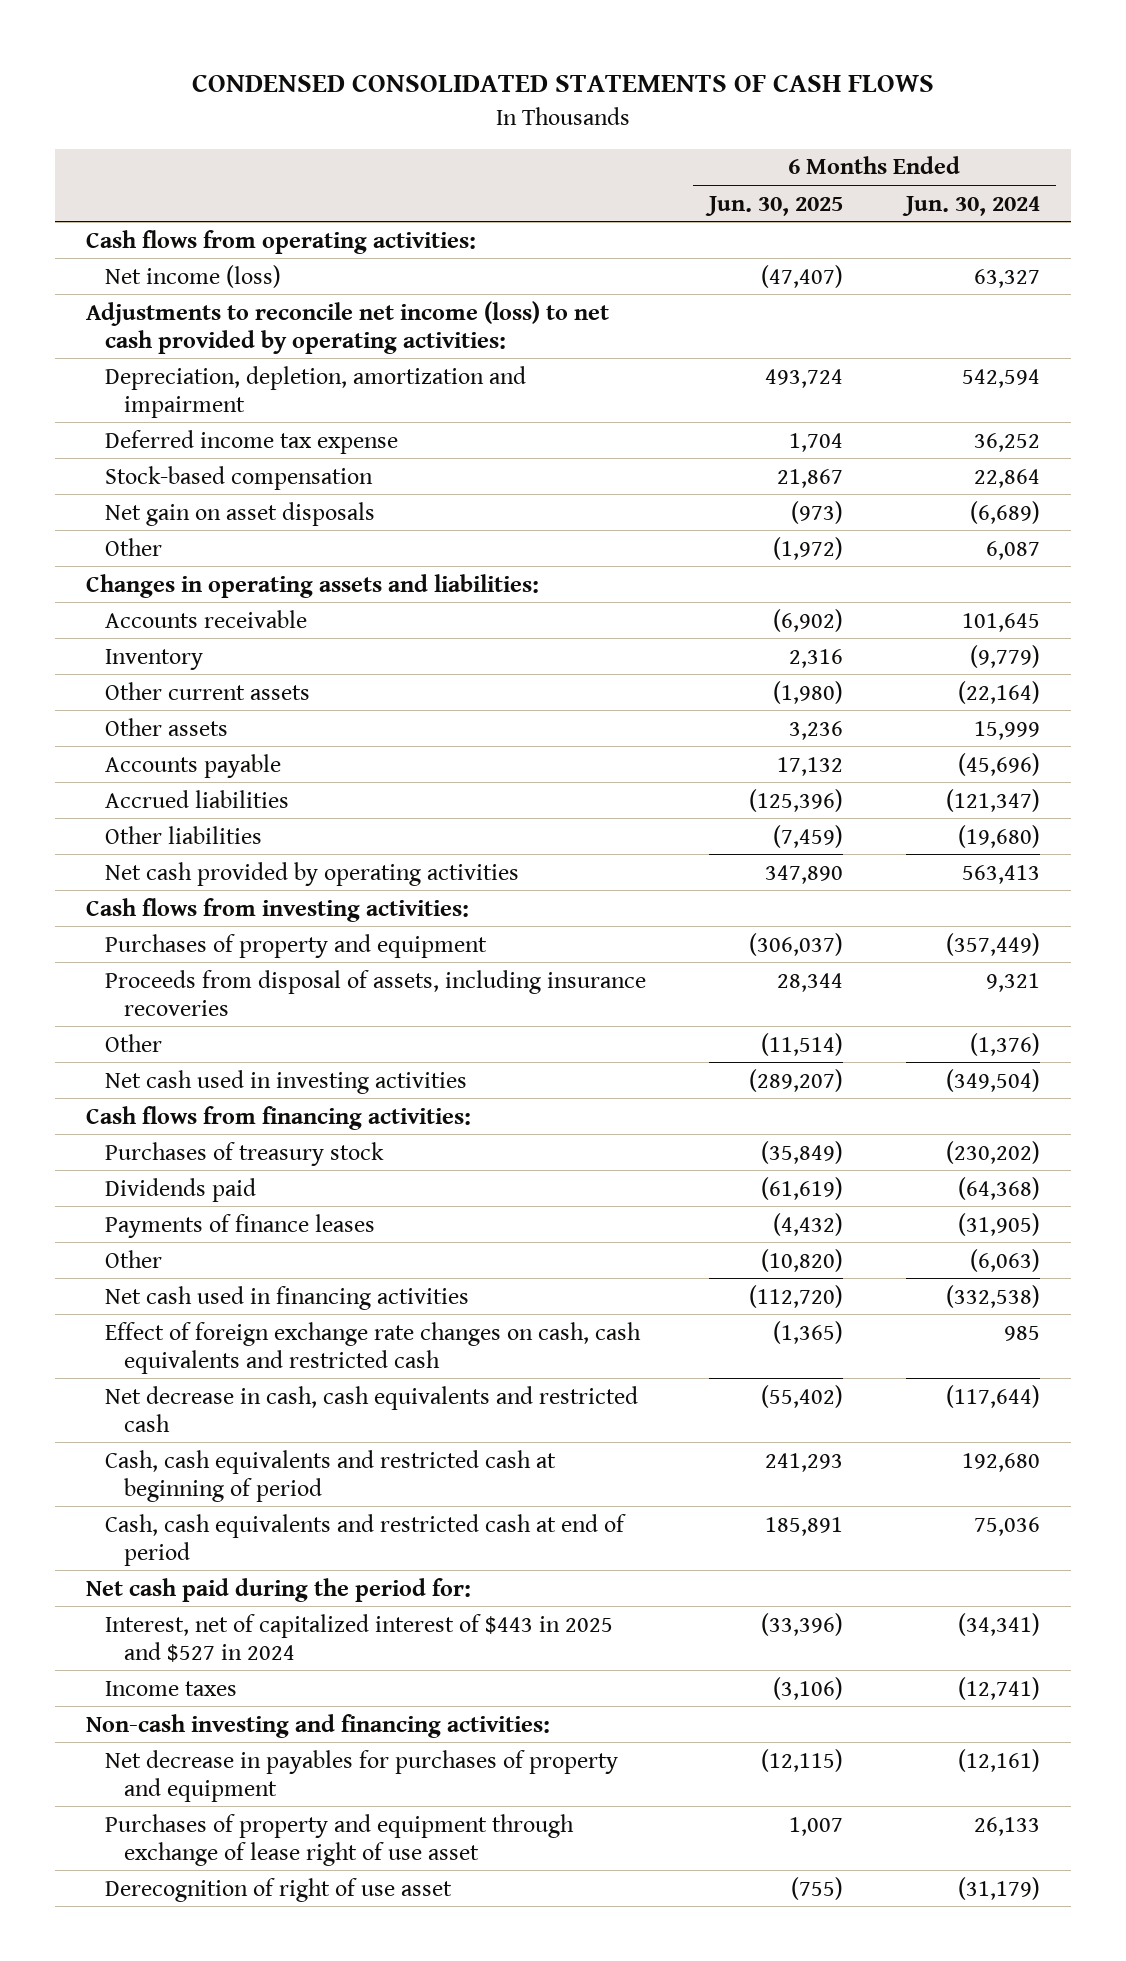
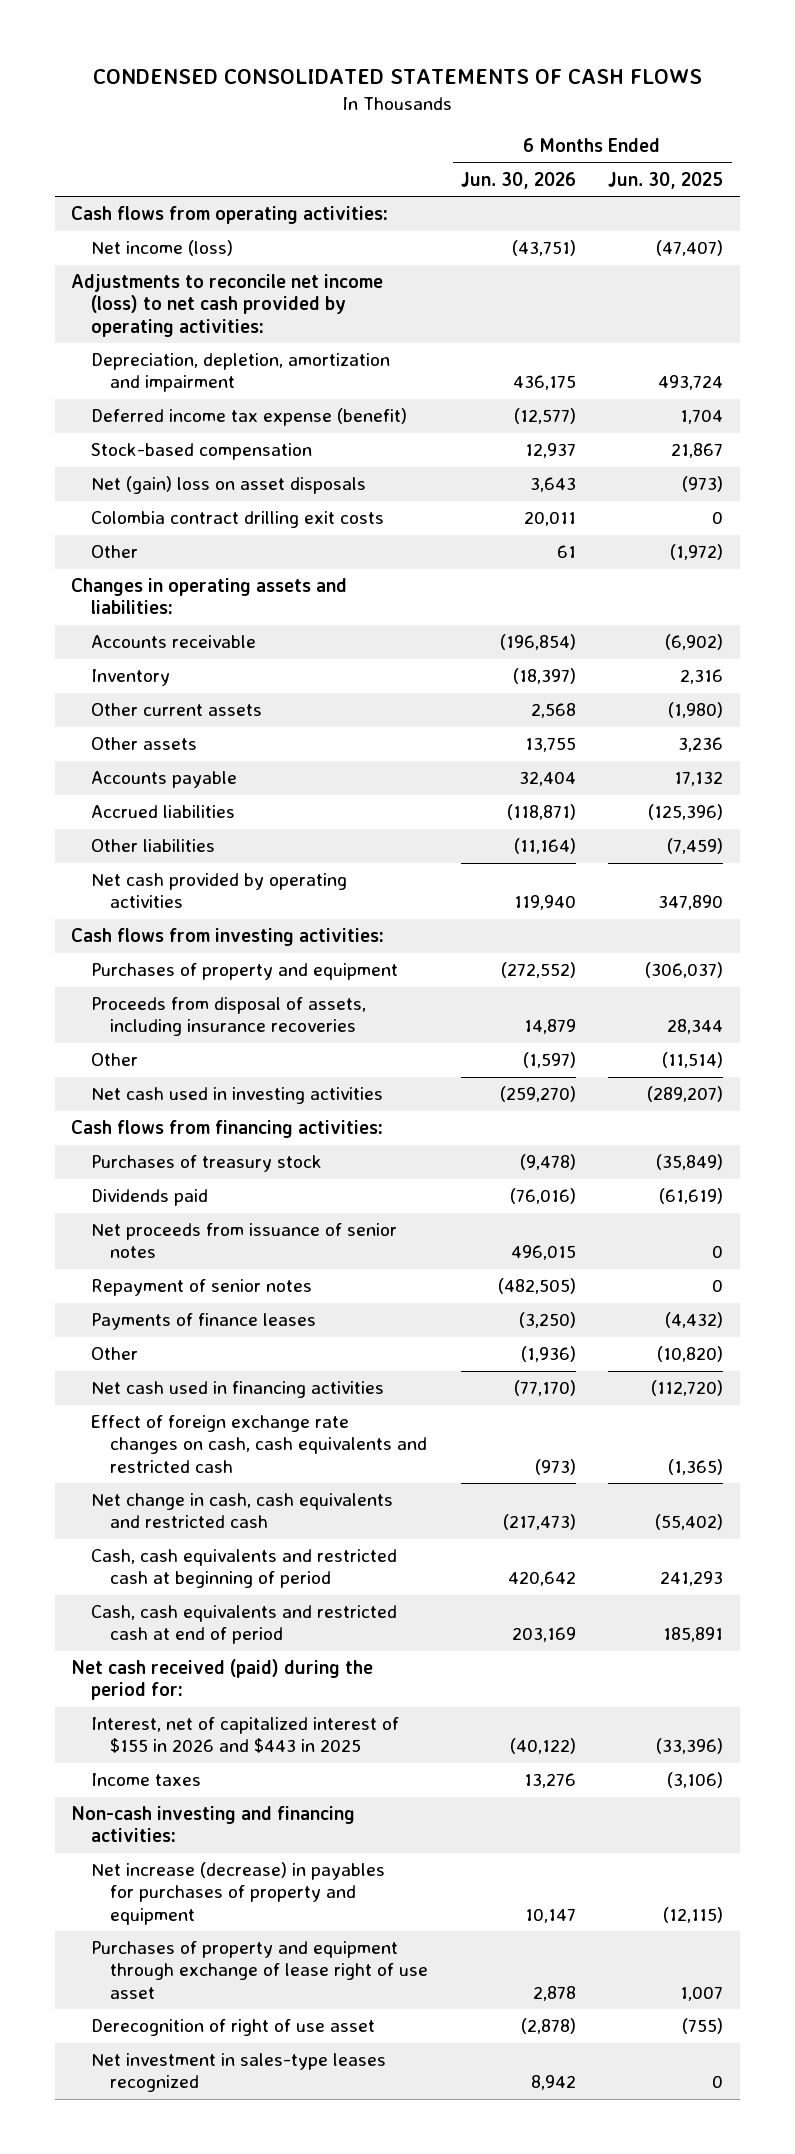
[901,195,1040,216] Jun. 30, 2024 -> none
none -> [460,171,576,189] Jun. 30, 2026
[105,429,399,454] Deferred income tax expense -> [90,408,407,427] Deferred income tax expense (benefit)
[105,501,376,526] Net gain on asset disposals -> [90,476,366,495] Net (gain) loss on asset disposals
none -> [90,511,384,529] Colombia contract drilling exit costs
none -> [90,1223,397,1259] Net proceeds from issuance of senior notes
none -> [90,1279,312,1297] Repayment of senior notes
[105,1385,639,1432] Net decrease in cash, cash equivalents and restricted cash -> [90,1493,393,1529] Net change in cash, cash equivalents and restricted cash
[86,1577,472,1602] Net cash paid during the period for: -> [71,1659,374,1701] Net cash received (paid) during the period for:
[105,1613,614,1662] Interest, net of capitalized interest of $443 in 2025 and $527 in 2024 -> [90,1717,399,1754] Interest, net of capitalized interest of $155 in 2026 and $443 in 2025
[105,1749,619,1802] Net decrease in payables for purchases of property and equipment -> [90,1862,385,1925] Net increase (decrease) in payables for purchases of property and equipment
none -> [90,2053,386,2093] Net investment in sales-type leases recognized

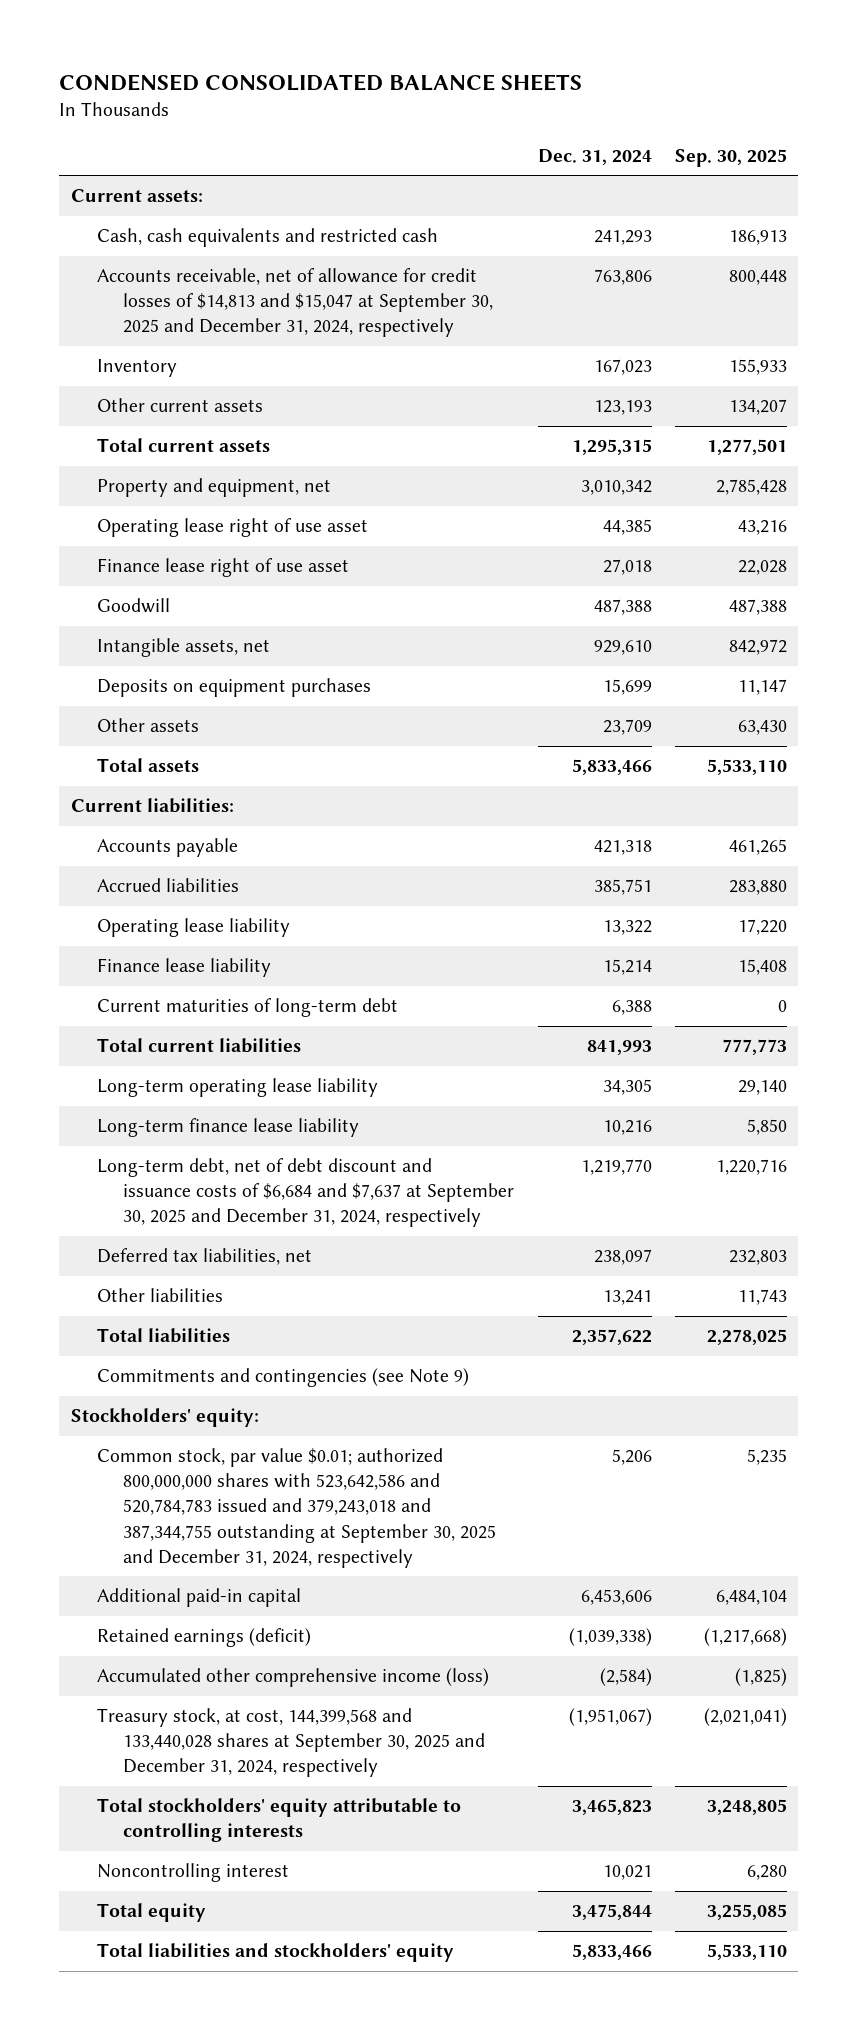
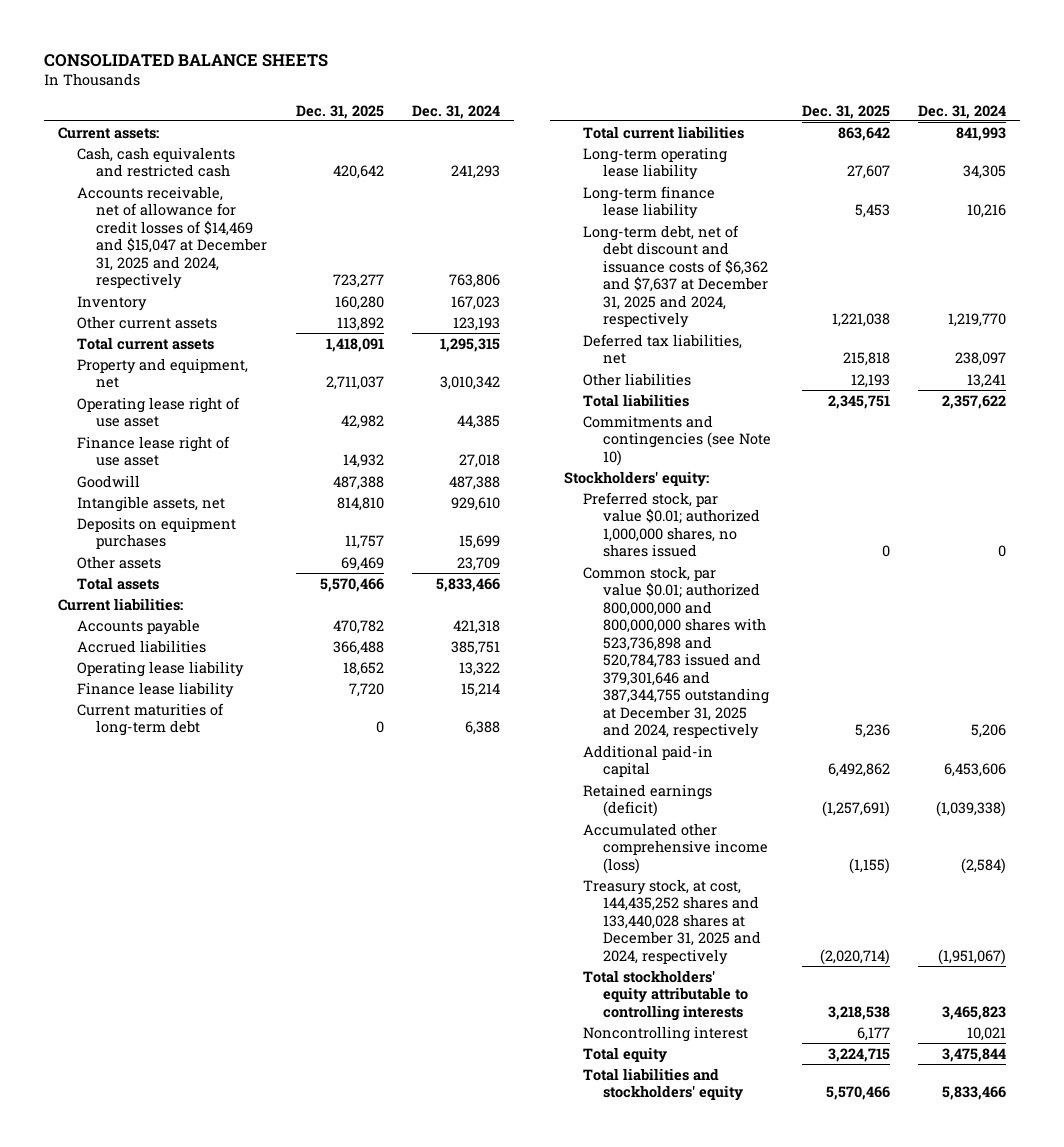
[59,73,583,91] CONDENSED CONSOLIDATED BALANCE SHEETS -> [43,53,328,67] CONSOLIDATED BALANCE SHEETS
[674,148,787,167] Sep. 30, 2025 -> none
none -> [295,104,384,119] Dec. 31, 2025
[97,268,494,338] Accounts receivable, net of allowance for credit losses of $14,813 and $15,047 at September 30, 2025 and December 31, 2024, respectively -> [76,185,268,290] Accounts receivable, net of allowance for credit losses of $14,469 and $15,047 at December 31, 2025 and 2024, respectively
[97,1158,515,1228] Long-term debt, net of debt discount and issuance costs of $6,684 and $7,637 at September 30, 2025 and December 31, 2024, respectively -> [583,224,768,329] Long-term debt, net of debt discount and issuance costs of $6,362 and $7,637 at December 31, 2025 and 2024, respectively
[97,1368,470,1388] Commitments and contingencies (see Note 9) -> [583,414,771,466] Commitments and contingencies (see Note 10)
none -> [583,491,760,558] Preferred stock, par value $0.01; authorized 1,000,000 shares, no shares issued
[97,1448,497,1568] Common stock, par value $0.01; authorized 800,000,000 shares with 523,642,586 and 520,784,783 issued and 379,243,018 and 387,344,755 outstanding at September 30, 2025 and December 31, 2024, respectively -> [583,565,769,740] Common stock, par value $0.01; authorized 800,000,000 and 800,000,000 shares with 523,736,898 and 520,784,783 issued and 379,301,646 and 387,344,755 outstanding at December 31, 2025 and 2024, respectively
[97,1708,486,1778] Treasury stock, at cost, 144,399,568 and 133,440,028 shares at September 30, 2025 and December 31, 2024, respectively -> [583,878,761,965] Treasury stock, at cost, 144,435,252 shares and 133,440,028 shares at December 31, 2025 and 2024, respectively

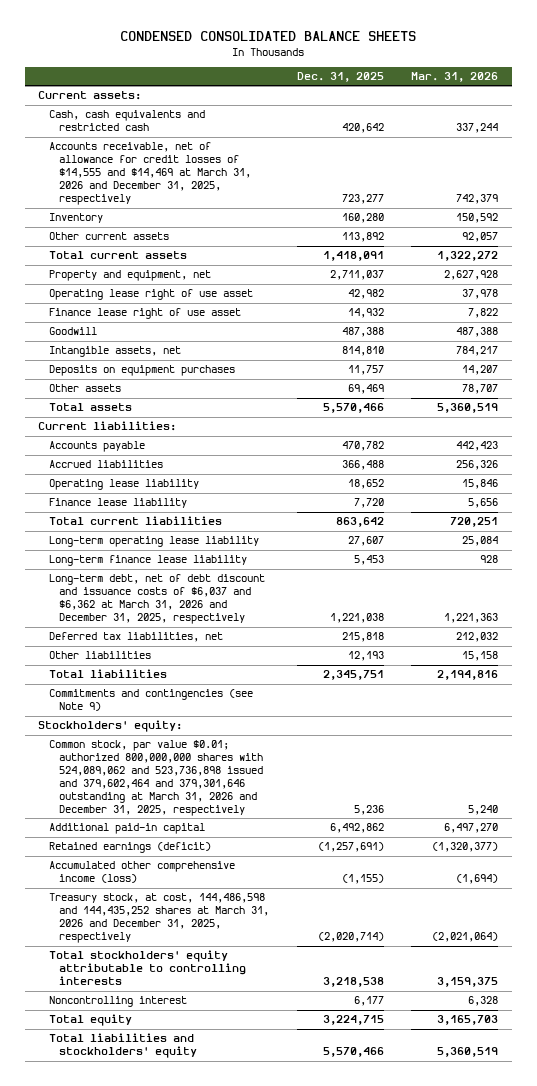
[43,53,328,67] CONSOLIDATED BALANCE SHEETS -> [120,31,417,42] CONDENSED CONSOLIDATED BALANCE SHEETS
[411,104,500,119] Dec. 31, 2024 -> none
none -> [411,72,499,83] Mar. 31, 2026
[76,185,268,290] Accounts receivable, net of allowance for credit losses of $14,469 and $15,047 at December 31, 2025 and 2024, respectively -> [48,142,252,206] Accounts receivable, net of allowance for credit losses of $14,555 and $14,469 at March 31, 2026 and December 31, 2025, respectively
[76,702,224,737] Current maturities of long-term debt -> none
[583,224,768,329] Long-term debt, net of debt discount and issuance costs of $6,362 and $7,637 at December 31, 2025 and 2024, respectively -> [48,574,265,625] Long-term debt, net of debt discount and issuance costs of $6,037 and $6,362 at March 31, 2026 and December 31, 2025, respectively
[583,414,771,466] Commitments and contingencies (see Note 10) -> [48,689,253,712] Commitments and contingencies (see Note 9)
[583,491,760,558] Preferred stock, par value $0.01; authorized 1,000,000 shares, no shares issued -> none
[583,565,769,740] Common stock, par value $0.01; authorized 800,000,000 and 800,000,000 shares with 523,736,898 and 520,784,783 issued and 379,301,646 and 387,344,755 outstanding at December 31, 2025 and 2024, respectively -> [48,740,264,817] Common stock, par value $0.01; authorized 800,000,000 shares with 524,089,062 and 523,736,898 issued and 379,602,464 and 379,301,646 outstanding at March 31, 2026 and December 31, 2025, respectively
[583,878,761,965] Treasury stock, at cost, 144,435,252 shares and 133,440,028 shares at December 31, 2025 and 2024, respectively -> [48,893,270,944] Treasury stock, at cost, 144,486,598 and 144,435,252 shares at March 31, 2026 and December 31, 2025, respectively

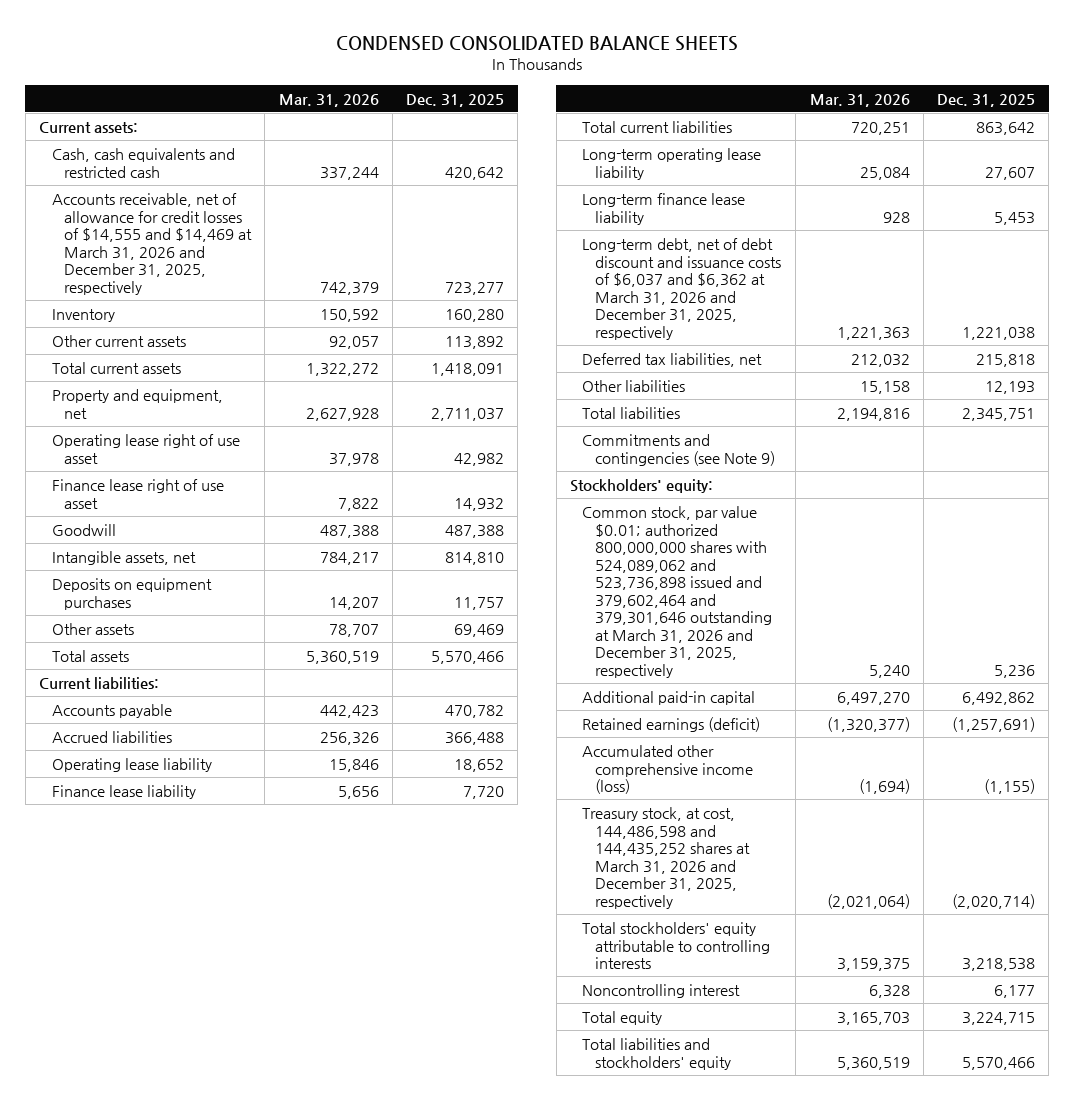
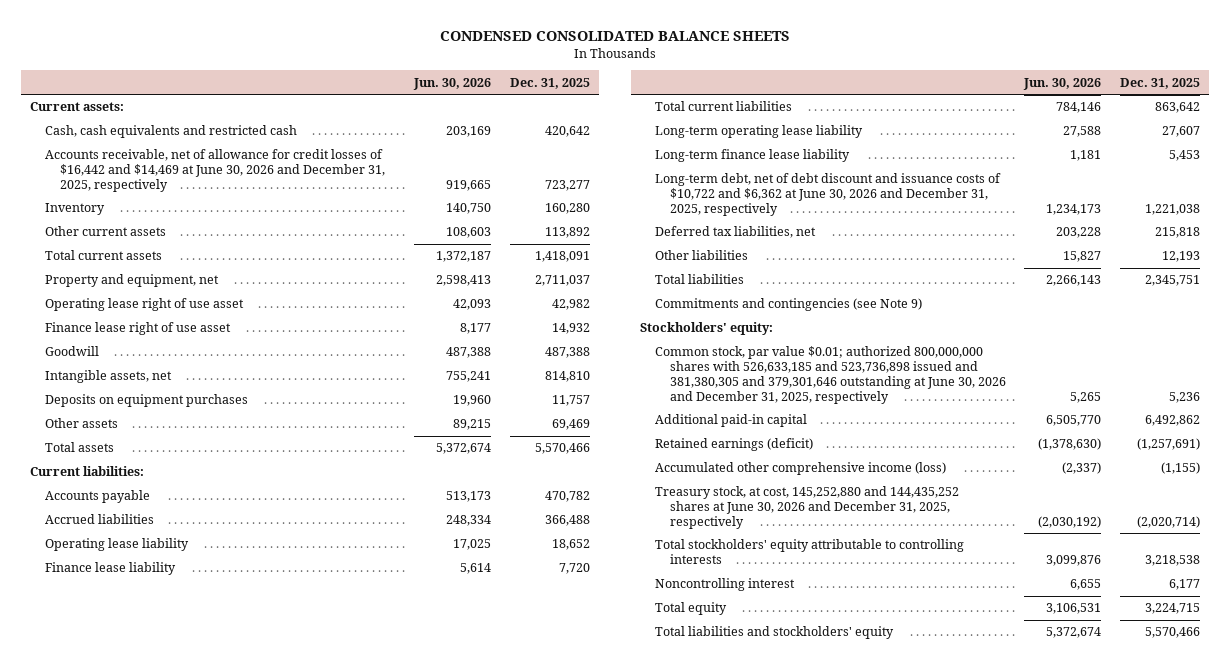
[278,93,379,107] Mar. 31, 2026 -> none
none -> [413,77,492,90] Jun. 30, 2026
[51,193,253,295] Accounts receivable, net of allowance for credit losses of $14,555 and $14,469 at March 31, 2026 and December 31, 2025, respectively -> [44,149,385,193] Accounts receivable, net of allowance for credit losses of $16,442 and $14,469 at June 30, 2026 and December 31, 2025, respectively
[582,238,781,340] Long-term debt, net of debt discount and issuance costs of $6,037 and $6,362 at March 31, 2026 and December 31, 2025, respectively -> [654,173,1001,217] Long-term debt, net of debt discount and issuance costs of $10,722 and $6,362 at June 30, 2026 and December 31, 2025, respectively
[582,506,772,678] Common stock, par value $0.01; authorized 800,000,000 shares with 524,089,062 and 523,736,898 issued and 379,602,464 and 379,301,646 outstanding at March 31, 2026 and December 31, 2025, respectively -> [654,346,1006,404] Common stock, par value $0.01; authorized 800,000,000 shares with 526,633,185 and 523,736,898 issued and 381,380,305 and 379,301,646 outstanding at June 30, 2026 and December 31, 2025, respectively
[582,807,750,909] Treasury stock, at cost, 144,486,598 and 144,435,252 shares at March 31, 2026 and December 31, 2025, respectively -> [654,486,959,530] Treasury stock, at cost, 145,252,880 and 144,435,252 shares at June 30, 2026 and December 31, 2025, respectively

